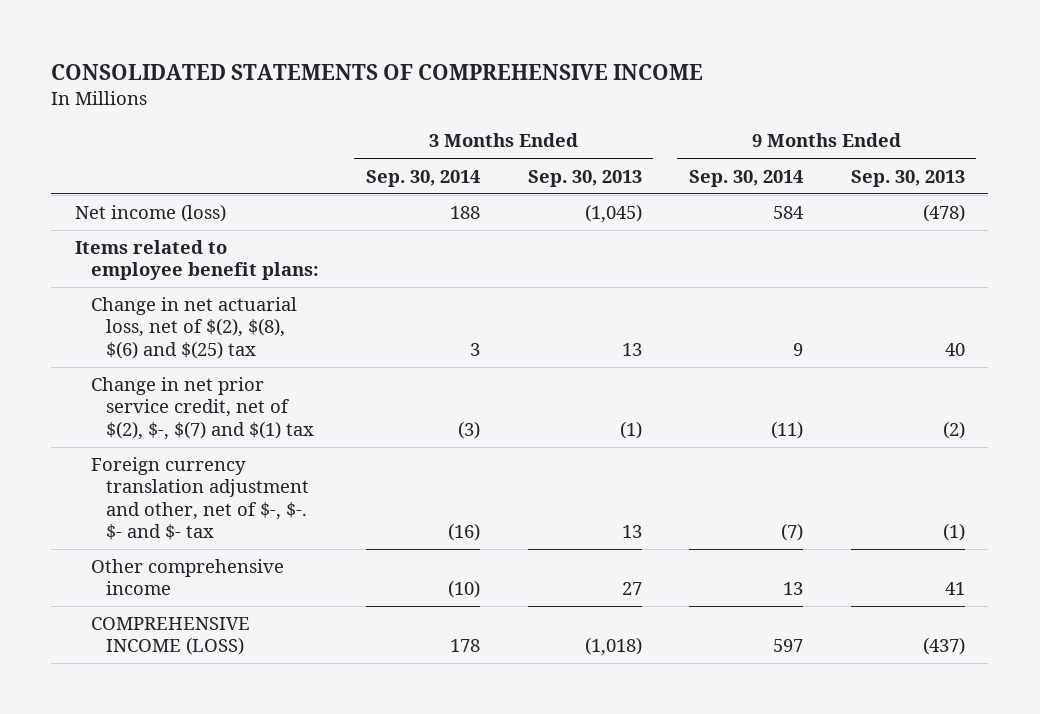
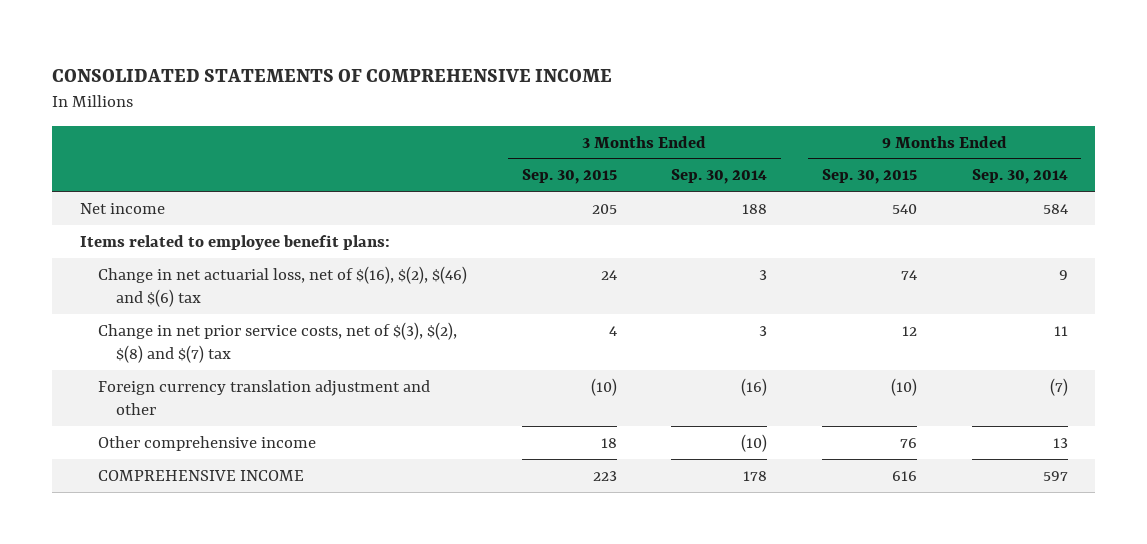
[527,169,642,187] Sep. 30, 2013 -> none
[850,169,965,187] Sep. 30, 2013 -> none
none -> [521,169,617,185] Sep. 30, 2015
none -> [821,169,917,185] Sep. 30, 2015
[74,204,226,223] Net income (loss) -> [79,202,165,214] Net income
[90,297,297,359] Change in net actuarial loss, net of $(2), $(8), $(6) and $(25) tax -> [97,265,467,308] Change in net actuarial loss, net of $(16), $(2), $(46) and $(6) tax
[90,377,315,440] Change in net prior service credit, net of $(2), $-, $(7) and $(1) tax -> [97,321,457,364] Change in net prior service costs, net of $(3), $(2), $(8) and $(7) tax
[458,420,481,439] (3) -> [759,325,768,336] 3
[771,420,804,439] (11) -> [1053,325,1068,336] 11
[90,457,310,540] Foreign currency translation adjustment and other, net of $-, $-. $- and $- tax -> [97,379,430,416] Foreign currency translation adjustment and other
[90,617,250,656] COMPREHENSIVE INCOME (LOSS) -> [97,469,304,481] COMPREHENSIVE INCOME

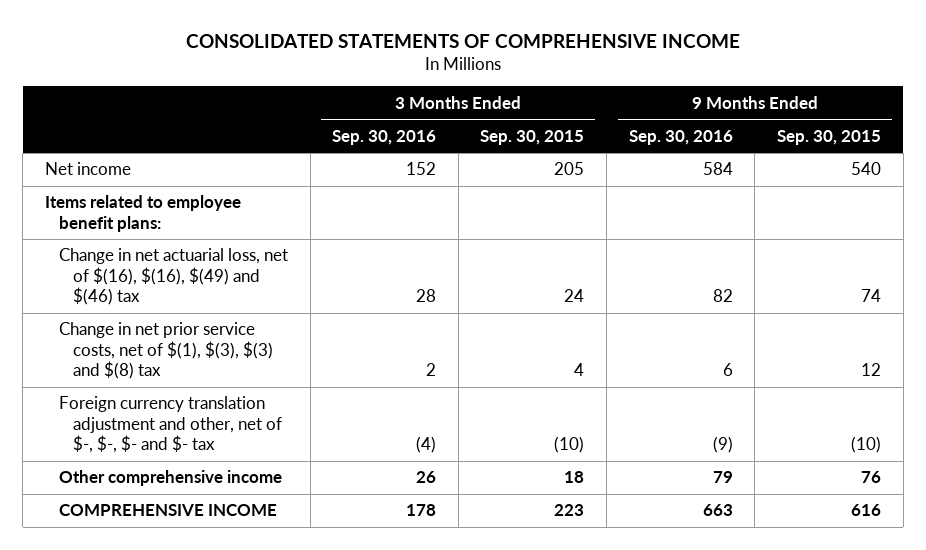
[671,169,768,185] Sep. 30, 2014 -> none
[971,169,1068,185] Sep. 30, 2014 -> none
none -> [332,129,437,145] Sep. 30, 2016
none -> [628,129,733,145] Sep. 30, 2016
[97,265,467,308] Change in net actuarial loss, net of $(16), $(2), $(46) and $(6) tax -> [58,248,288,306] Change in net actuarial loss, net of $(16), $(16), $(49) and $(46) tax
[97,321,457,364] Change in net prior service costs, net of $(3), $(2), $(8) and $(7) tax -> [58,322,274,380] Change in net prior service costs, net of $(1), $(3), $(3) and $(8) tax
[97,379,430,416] Foreign currency translation adjustment and other -> [58,396,283,454] Foreign currency translation adjustment and other, net of $-, $-, $- and $- tax

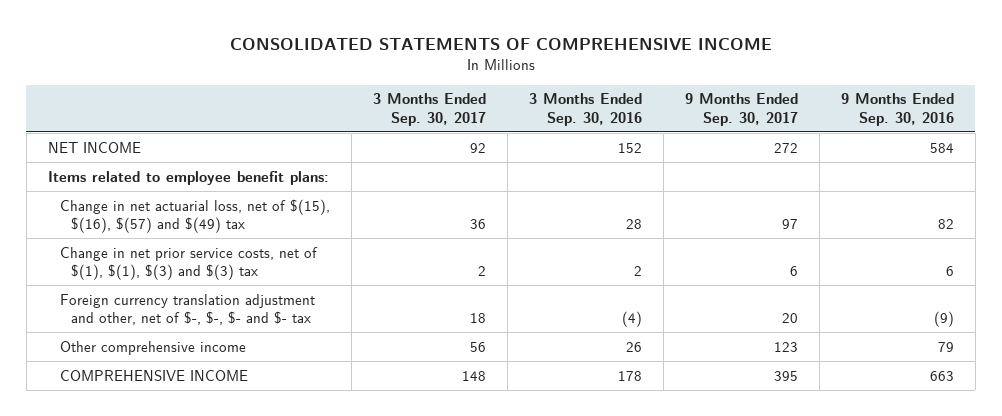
[480,129,585,145] Sep. 30, 2015 -> none
[776,129,881,145] Sep. 30, 2015 -> none
none -> [372,93,486,126] 3 Months Ended Sep. 30, 2017
none -> [684,93,798,126] 9 Months Ended Sep. 30, 2017
[44,162,131,176] Net income -> [47,141,141,154] NET INCOME
[58,248,288,306] Change in net actuarial loss, net of $(16), $(16), $(49) and $(46) tax -> [59,198,330,233] Change in net actuarial loss, net of $(15), $(16), $(57) and $(49) tax
[58,322,274,380] Change in net prior service costs, net of $(1), $(3), $(3) and $(8) tax -> [59,246,318,280] Change in net prior service costs, net of $(1), $(1), $(3) and $(3) tax

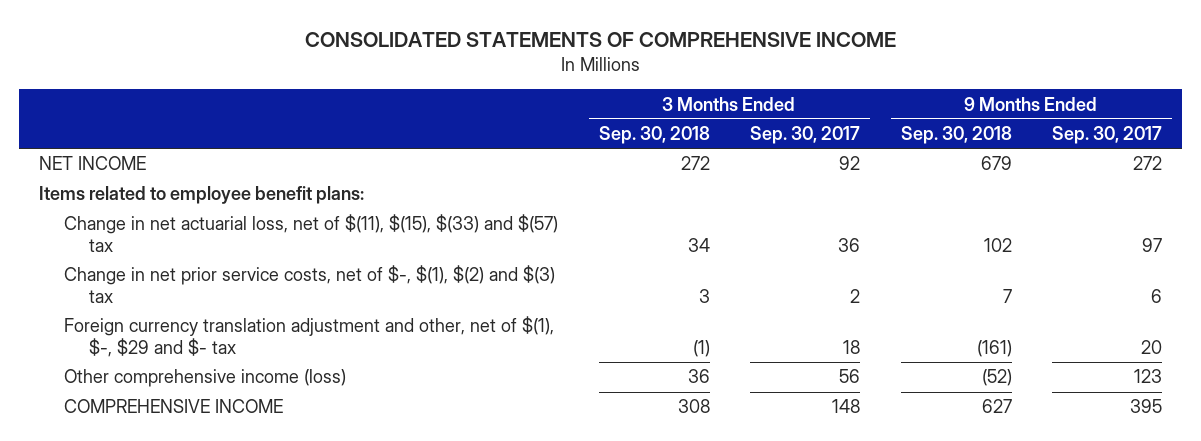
[528,93,642,126] 3 Months Ended Sep. 30, 2016 -> none
[840,93,954,126] 9 Months Ended Sep. 30, 2016 -> none
none -> [598,126,710,145] Sep. 30, 2018
none -> [900,126,1012,145] Sep. 30, 2018
[59,198,330,233] Change in net actuarial loss, net of $(15), $(16), $(57) and $(49) tax -> [64,214,559,253] Change in net actuarial loss, net of $(11), $(15), $(33) and $(57) tax
[59,246,318,280] Change in net prior service costs, net of $(1), $(1), $(3) and $(3) tax -> [64,265,556,304] Change in net prior service costs, net of $-, $(1), $(2) and $(3) tax
[59,293,315,325] Foreign currency translation adjustment and other, net of $-, $-, $- and $- tax -> [64,316,555,358] Foreign currency translation adjustment and other, net of $(1), $-, $29 and $- tax
[59,340,246,355] Other comprehensive income -> [64,369,347,388] Other comprehensive income (loss)

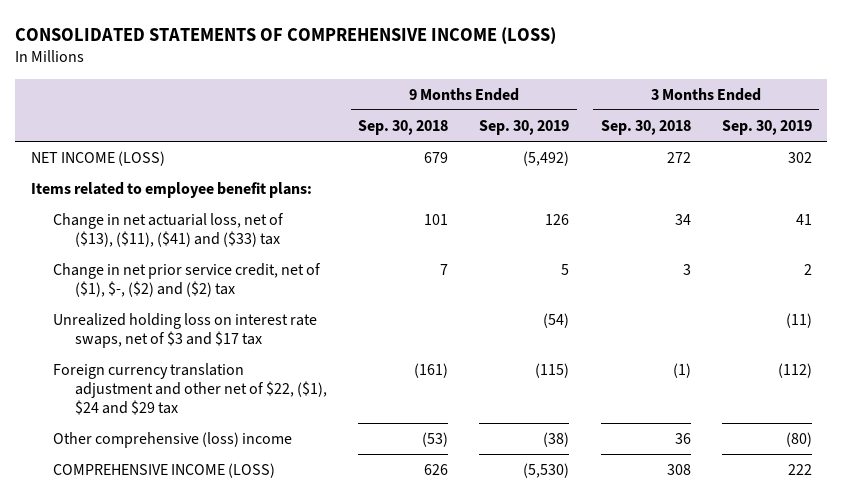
[304,31,896,47] CONSOLIDATED STATEMENTS OF COMPREHENSIVE INCOME -> [15,26,557,44] CONSOLIDATED STATEMENTS OF COMPREHENSIVE INCOME (LOSS)
[750,126,861,145] Sep. 30, 2017 -> none
[1052,126,1163,145] Sep. 30, 2017 -> none
none -> [479,119,570,135] Sep. 30, 2019
none -> [721,119,812,135] Sep. 30, 2019
[39,156,147,171] NET INCOME -> [30,150,165,166] NET INCOME (LOSS)
[64,214,559,253] Change in net actuarial loss, net of $(11), $(15), $(33) and $(57) tax -> [53,212,285,247] Change in net actuarial loss, net of ($13), ($11), ($41) and ($33) tax
[983,238,1012,253] 102 -> [424,213,449,225] 101
[64,265,556,304] Change in net prior service costs, net of $-, $(1), $(2) and $(3) tax -> [53,262,322,297] Change in net prior service credit, net of ($1), $-, ($2) and ($2) tax
none -> [53,312,318,348] Unrealized holding loss on interest rate swaps, net of $3 and $17 tax
[64,316,555,358] Foreign currency translation adjustment and other, net of $(1), $-, $29 and $- tax -> [53,362,328,416] Foreign currency translation adjustment and other net of $22, ($1), $24 and $29 tax
[64,369,347,388] Other comprehensive income (loss) -> [53,431,293,448] Other comprehensive (loss) income
[981,369,1012,387] (52) -> [422,431,449,447] (53)
[64,399,284,414] COMPREHENSIVE INCOME -> [53,462,276,478] COMPREHENSIVE INCOME (LOSS)
[981,399,1012,414] 627 -> [424,463,449,475] 626

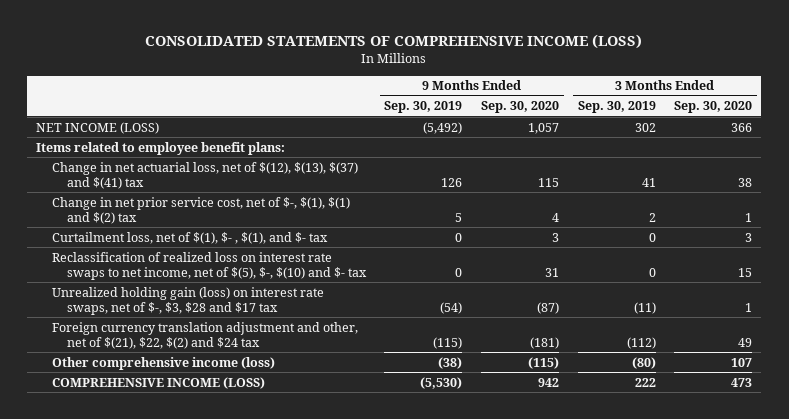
[358,119,449,135] Sep. 30, 2018 -> none
[600,119,691,135] Sep. 30, 2018 -> none
none -> [480,101,559,114] Sep. 30, 2020
none -> [674,101,753,114] Sep. 30, 2020
[53,212,285,247] Change in net actuarial loss, net of ($13), ($11), ($41) and ($33) tax -> [51,161,358,189] Change in net actuarial loss, net of $(12), $(13), $(37) and $(41) tax
[53,262,322,297] Change in net prior service credit, net of ($1), $-, ($2) and ($2) tax -> [51,196,350,224] Change in net prior service cost, net of $-, $(1), $(1) and $(2) tax
none -> [51,231,328,244] Curtailment loss, net of $(1), $- , $(1), and $- tax
none -> [51,251,367,280] Reclassification of realized loss on interest rate swaps to net income, net of $(5), $-, $(10) and $- tax
[53,312,318,348] Unrealized holding loss on interest rate swaps, net of $3 and $17 tax -> [51,286,324,315] Unrealized holding gain (loss) on interest rate swaps, net of $-, $3, $28 and $17 tax
[53,362,328,416] Foreign currency translation adjustment and other net of $22, ($1), $24 and $29 tax -> [51,321,358,349] Foreign currency translation adjustment and other, net of $(21), $22, $(2) and $24 tax
[53,431,293,448] Other comprehensive (loss) income -> [51,356,275,370] Other comprehensive income (loss)

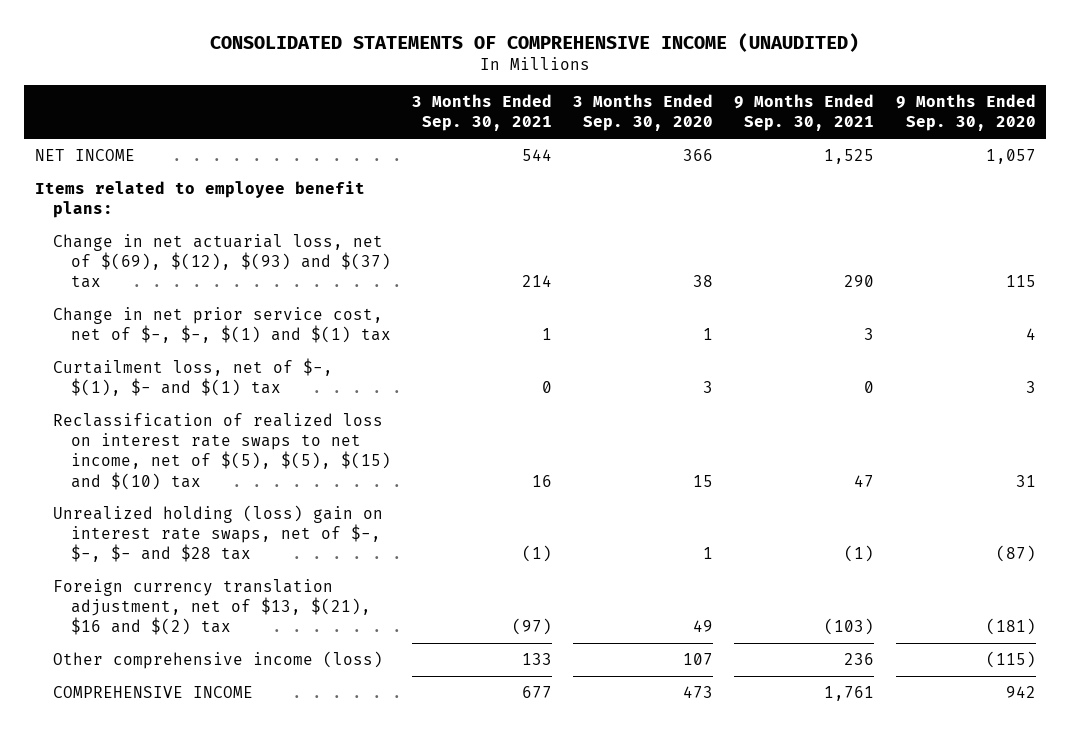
[145,34,643,50] CONSOLIDATED STATEMENTS OF COMPREHENSIVE INCOME (LOSS) -> [210,32,860,52] CONSOLIDATED STATEMENTS OF COMPREHENSIVE INCOME (UNAUDITED)
[384,101,463,114] Sep. 30, 2019 -> none
[577,101,656,114] Sep. 30, 2019 -> none
none -> [412,94,553,132] 3 Months Ended Sep. 30, 2021
none -> [734,94,875,132] 9 Months Ended Sep. 30, 2021
[36,121,160,134] NET INCOME (LOSS) -> [34,148,135,161] NET INCOME
[51,161,358,189] Change in net actuarial loss, net of $(12), $(13), $(37) and $(41) tax -> [52,233,392,289] Change in net actuarial loss, net of $(69), $(12), $(93) and $(37) tax
[51,196,350,224] Change in net prior service cost, net of $-, $(1), $(1) and $(2) tax -> [52,306,392,343] Change in net prior service cost, net of $-, $-, $(1) and $(1) tax
[51,231,328,244] Curtailment loss, net of $(1), $- , $(1), and $- tax -> [52,357,333,396] Curtailment loss, net of $-, $(1), $- and $(1) tax
[51,251,367,280] Reclassification of realized loss on interest rate swaps to net income, net of $(5), $-, $(10) and $- tax -> [52,412,392,490] Reclassification of realized loss on interest rate swaps to net income, net of $(5), $(5), $(15) and $(10) tax
[51,286,324,315] Unrealized holding gain (loss) on interest rate swaps, net of $-, $3, $28 and $17 tax -> [52,504,383,563] Unrealized holding (loss) gain on interest rate swaps, net of $-, $-, $- and $28 tax
[51,321,358,349] Foreign currency translation adjustment and other, net of $(21), $22, $(2) and $24 tax -> [52,578,372,636] Foreign currency translation adjustment, net of $13, $(21), $16 and $(2) tax
[51,376,265,389] COMPREHENSIVE INCOME (LOSS) -> [52,685,253,698] COMPREHENSIVE INCOME

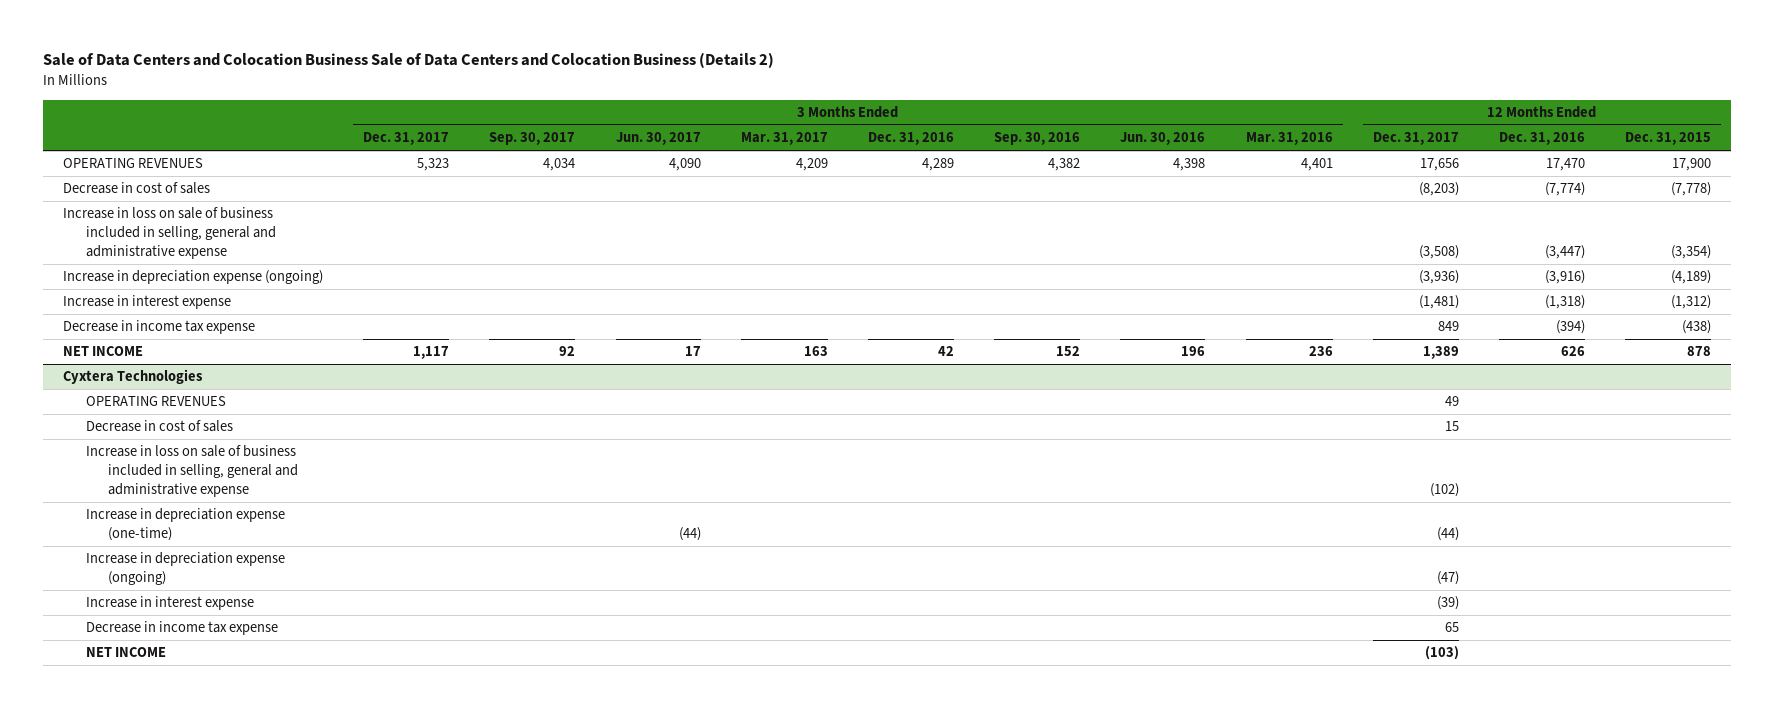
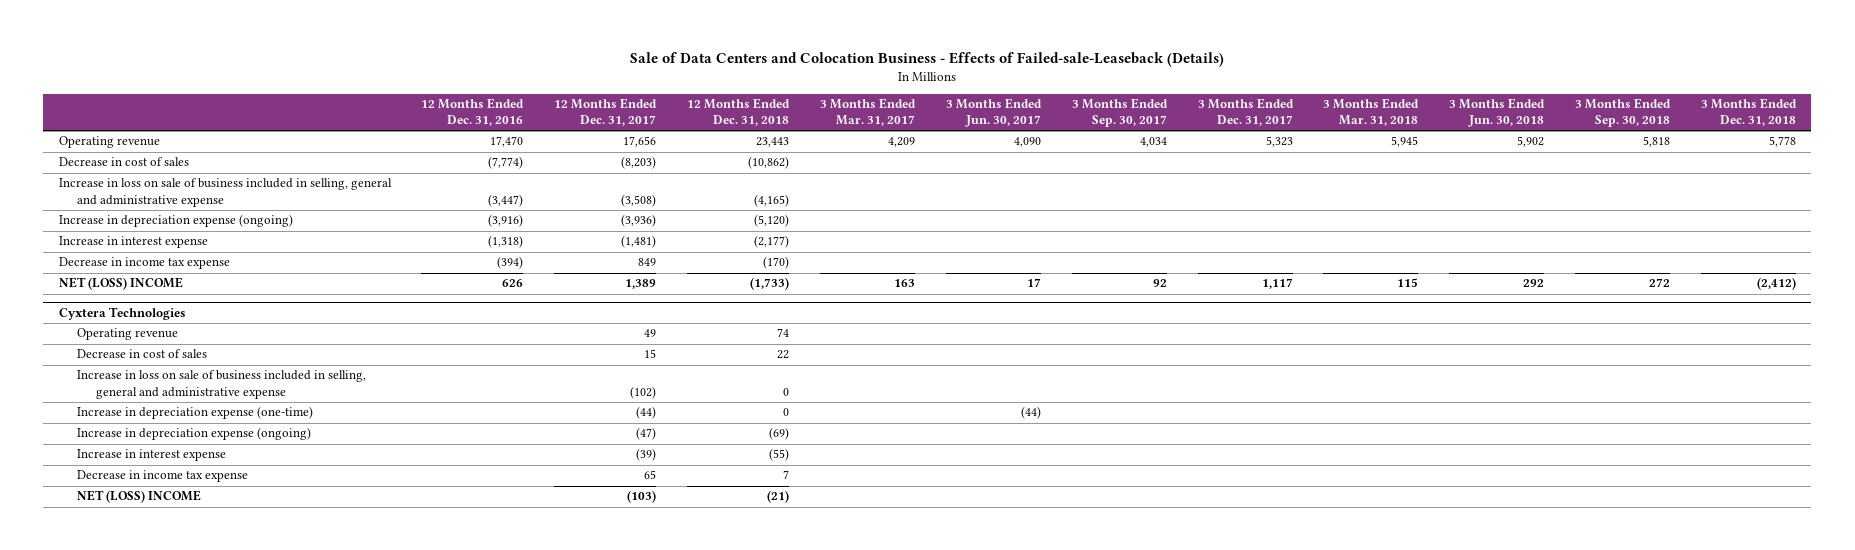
[42,52,774,69] Sale of Data Centers and Colocation Business Sale of Data Centers and Colocation Business (Details 2) -> [630,52,1225,68] Sale of Data Centers and Colocation Business - Effects of Failed-sale-Leaseback (Details)
[867,132,954,146] Dec. 31, 2016 -> none
[994,132,1081,146] Sep. 30, 2016 -> none
[1120,132,1206,146] Jun. 30, 2016 -> none
[1245,132,1333,146] Mar. 31, 2016 -> none
[1625,132,1712,146] Dec. 31, 2015 -> none
none -> [687,98,791,127] 12 Months Ended Dec. 31, 2018
none -> [1323,98,1420,127] 3 Months Ended Mar. 31, 2018
none -> [1449,98,1546,128] 3 Months Ended Jun. 30, 2018
none -> [1575,98,1672,128] 3 Months Ended Sep. 30, 2018
none -> [1700,98,1797,127] 3 Months Ended Dec. 31, 2018
[63,158,204,169] OPERATING REVENUES -> [58,136,160,149] Operating revenue
[63,346,144,357] NET INCOME -> [58,277,183,291] NET (LOSS) INCOME
[85,396,226,407] OPERATING REVENUES -> [77,328,179,341] Operating revenue
[85,647,166,658] NET INCOME -> [77,490,202,504] NET (LOSS) INCOME

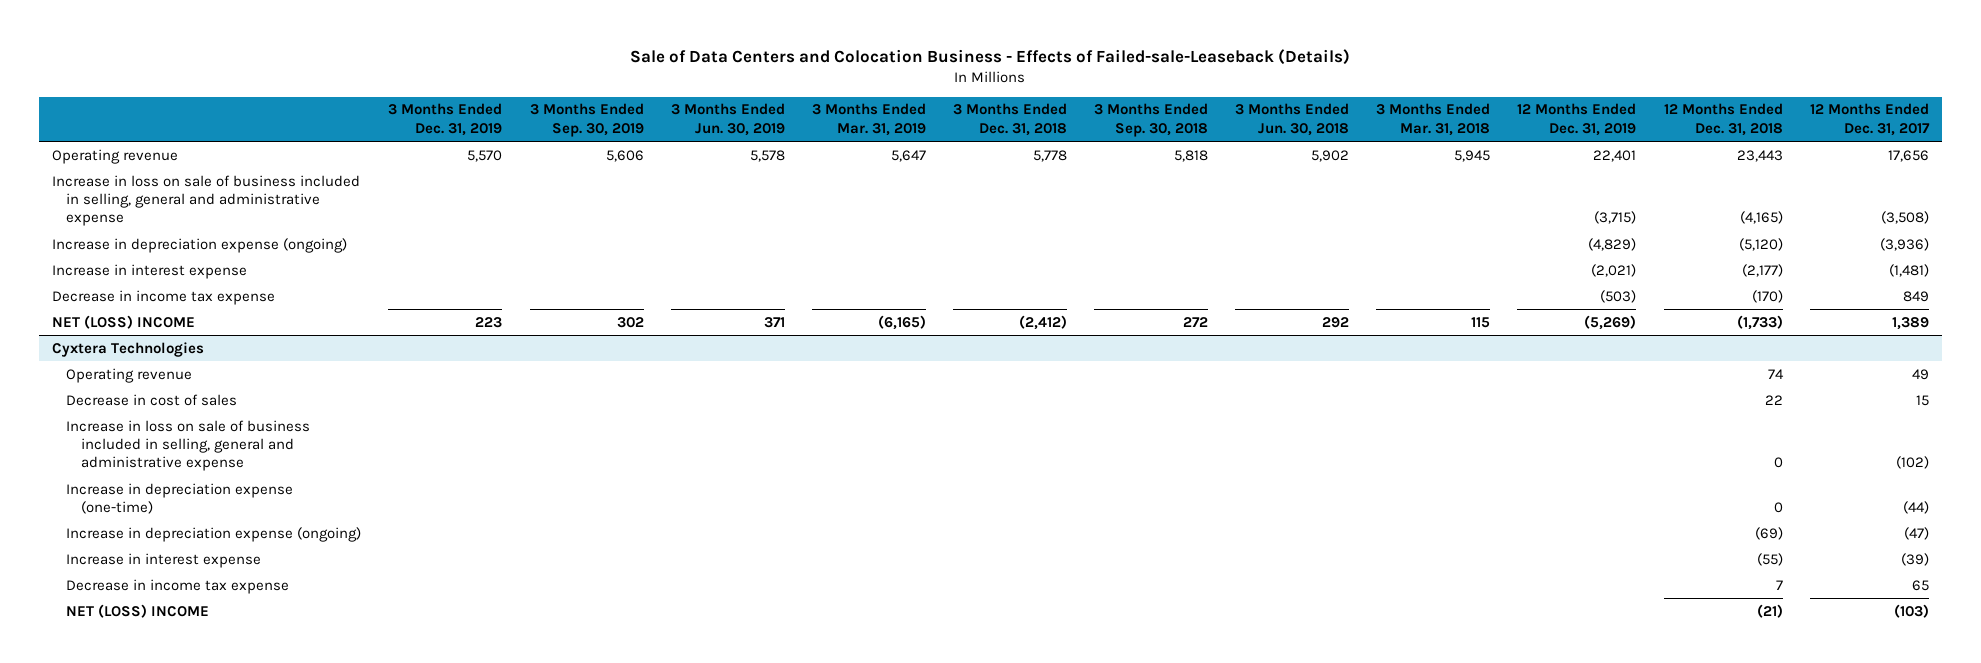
[421,98,525,127] 12 Months Ended Dec. 31, 2016 -> none
[819,98,916,127] 3 Months Ended Mar. 31, 2017 -> none
[945,98,1042,128] 3 Months Ended Jun. 30, 2017 -> none
[1071,98,1168,128] 3 Months Ended Sep. 30, 2017 -> none
[1197,98,1294,127] 3 Months Ended Dec. 31, 2017 -> none
none -> [388,103,503,136] 3 Months Ended Dec. 31, 2019
none -> [529,103,644,137] 3 Months Ended Sep. 30, 2019
none -> [670,103,785,136] 3 Months Ended Jun. 30, 2019
none -> [811,103,926,136] 3 Months Ended Mar. 31, 2019
none -> [1517,103,1637,136] 12 Months Ended Dec. 31, 2019
[58,157,189,167] Decrease in cost of sales -> none

